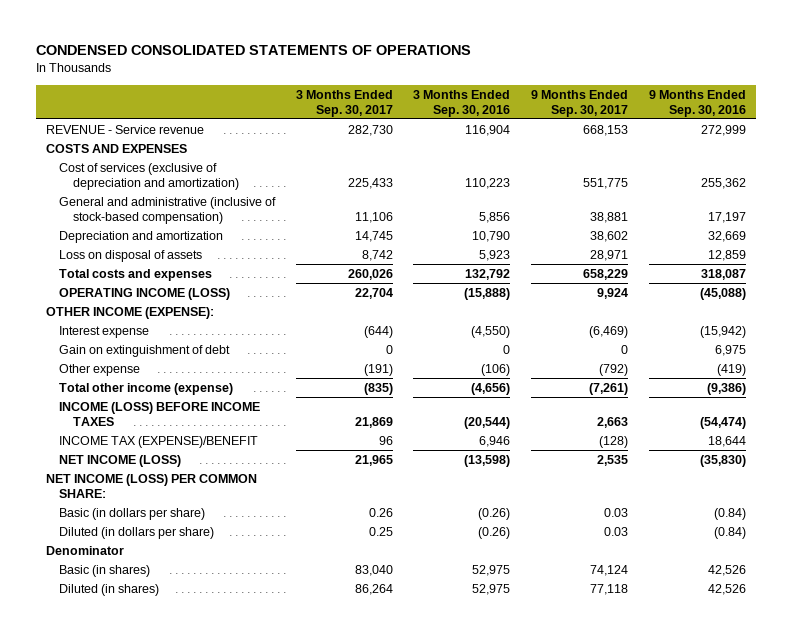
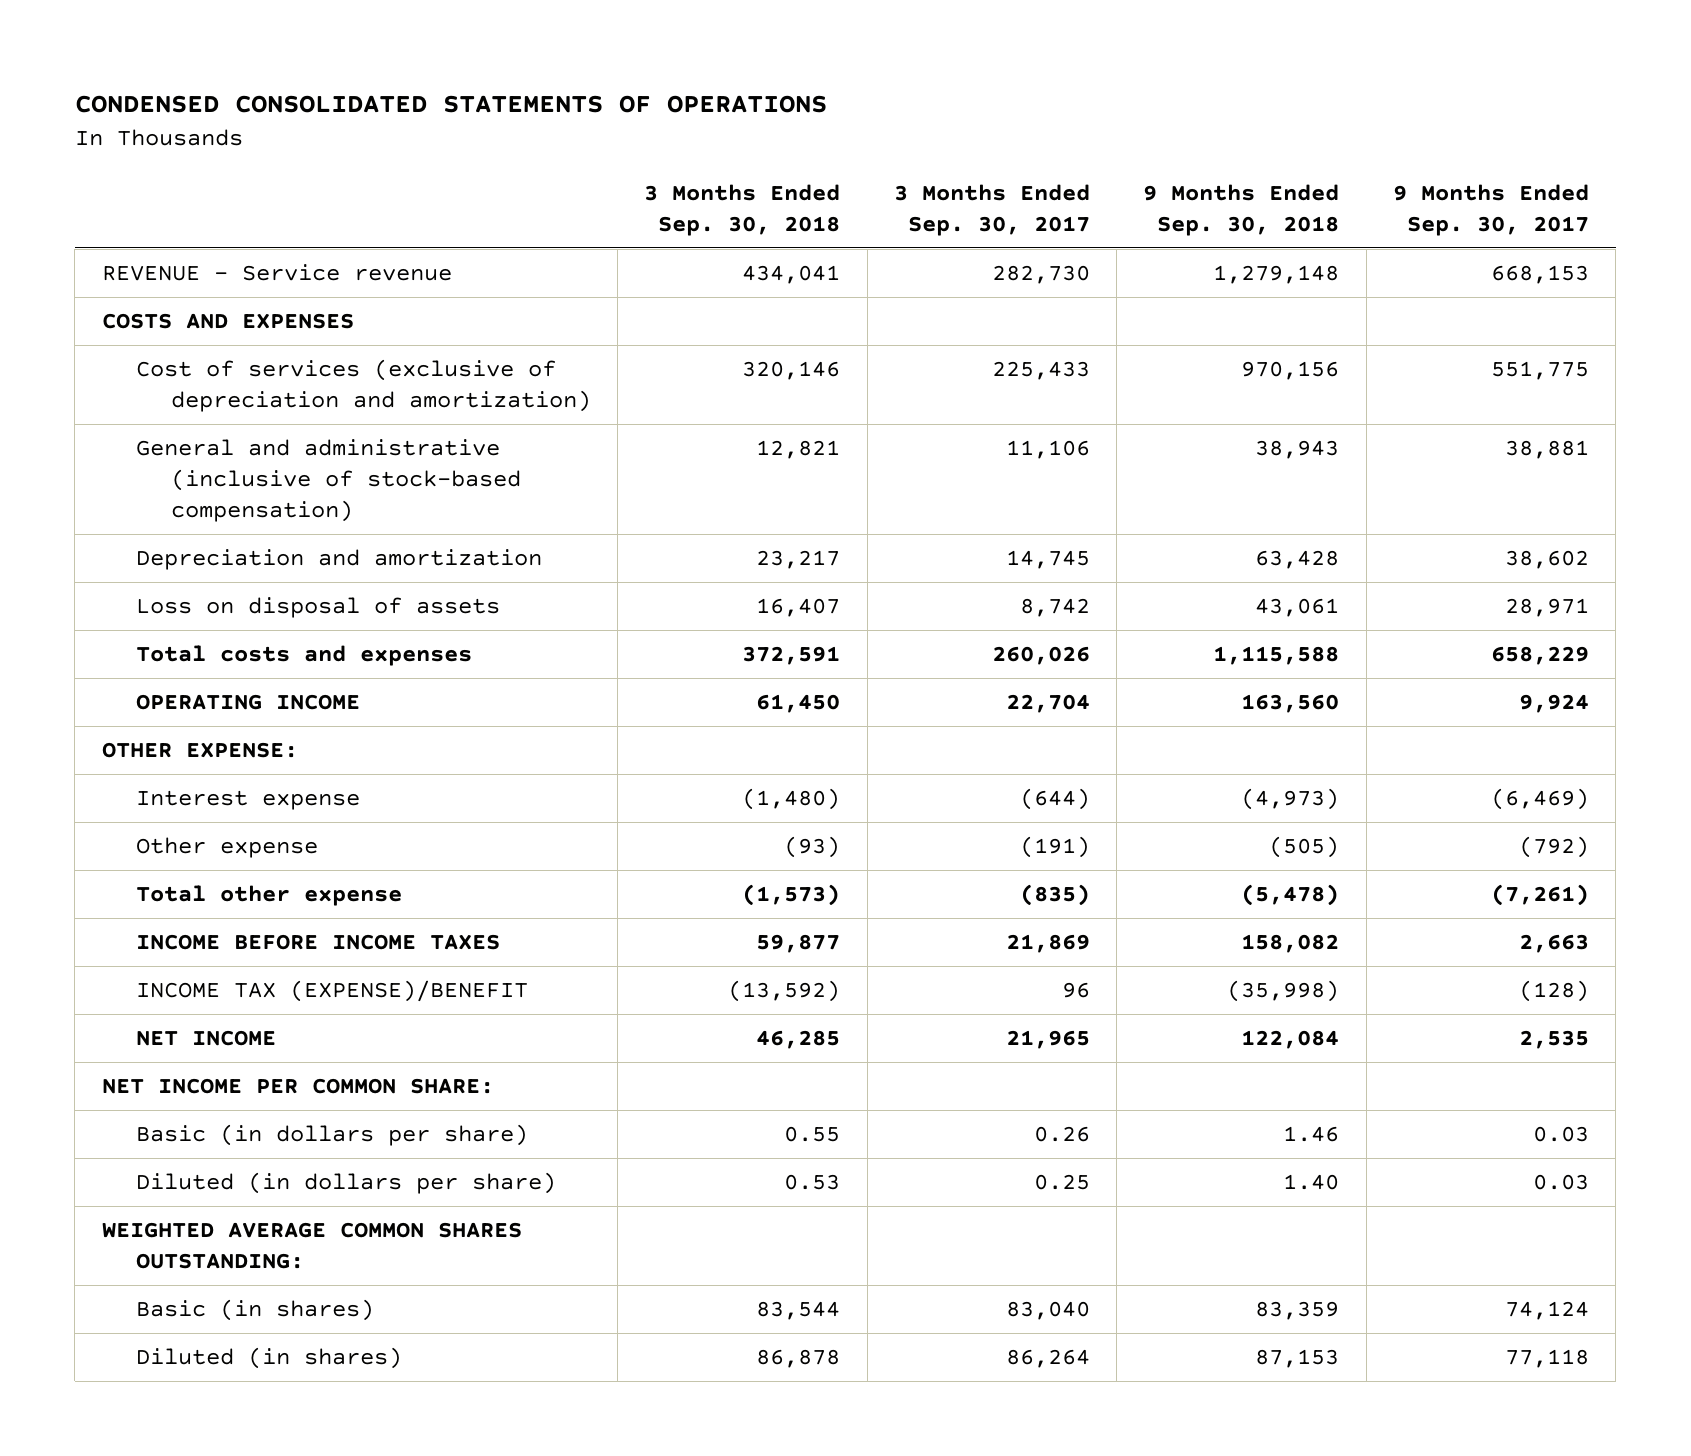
[413,89,511,117] 3 Months Ended Sep. 30, 2016 -> none
[648,89,746,117] 9 Months Ended Sep. 30, 2016 -> none
none -> [644,184,841,236] 3 Months Ended Sep. 30, 2018
none -> [1143,184,1340,236] 9 Months Ended Sep. 30, 2018
[59,287,231,300] OPERATING INCOME (LOSS) -> [136,694,361,711] OPERATING INCOME
[45,306,214,319] OTHER INCOME (EXPENSE): -> [101,742,298,759] OTHER EXPENSE:
[59,344,231,357] Gain on extinguishment of debt -> none
[59,382,234,395] Total other income (expense) -> [136,885,403,907] Total other expense
[59,401,261,426] INCOME (LOSS) BEFORE INCOME TAXES -> [136,934,501,951] INCOME BEFORE INCOME TAXES
[59,454,182,467] NET INCOME (LOSS) -> [136,1030,277,1047] NET INCOME
[45,473,257,498] NET INCOME (LOSS) PER COMMON SHARE: -> [101,1078,494,1095] NET INCOME PER COMMON SHARE:
[45,545,124,555] Denominator -> [101,1222,522,1270] WEIGHTED AVERAGE COMMON SHARES OUTSTANDING:

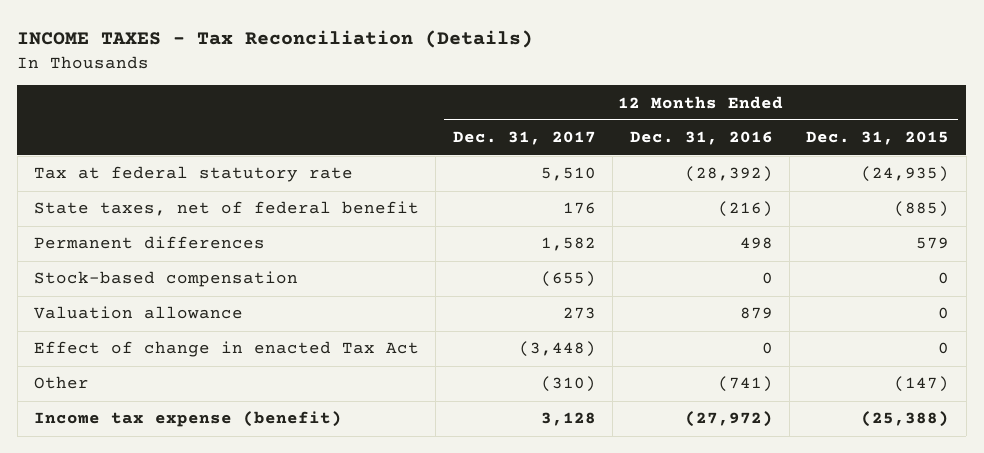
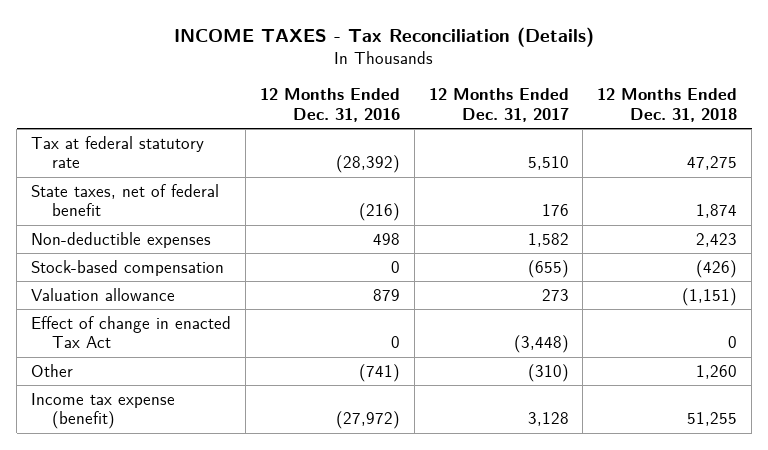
[806,131,950,146] Dec. 31, 2015 -> none
none -> [597,88,738,122] 12 Months Ended Dec. 31, 2018
[34,236,266,250] Permanent differences -> [31,231,212,248] Non-deductible expenses

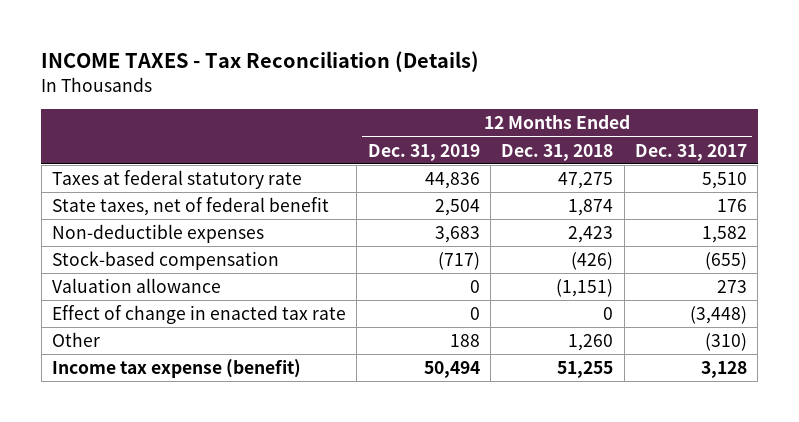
[259,88,400,122] 12 Months Ended Dec. 31, 2016 -> none
none -> [367,143,480,161] Dec. 31, 2019
[31,135,205,169] Tax at federal statutory rate -> [52,170,303,190] Taxes at federal statutory rate
[31,315,232,349] Effect of change in enacted Tax Act -> [52,305,347,325] Effect of change in enacted tax rate

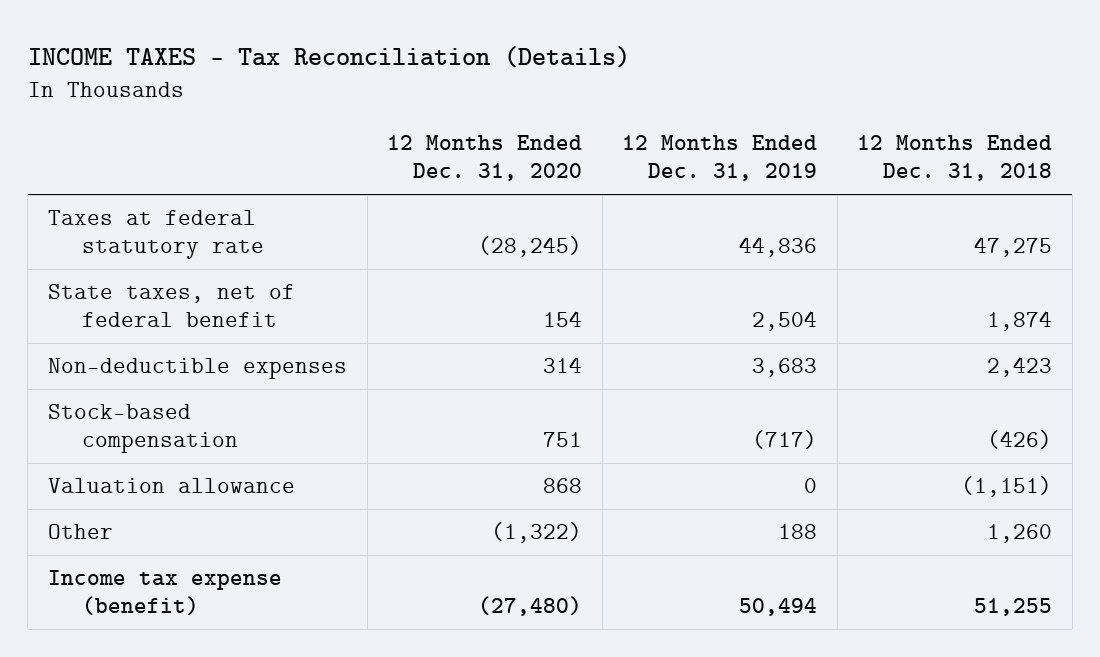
[634,143,747,161] Dec. 31, 2017 -> none
none -> [387,135,583,182] 12 Months Ended Dec. 31, 2020
[52,305,347,325] Effect of change in enacted tax rate -> none

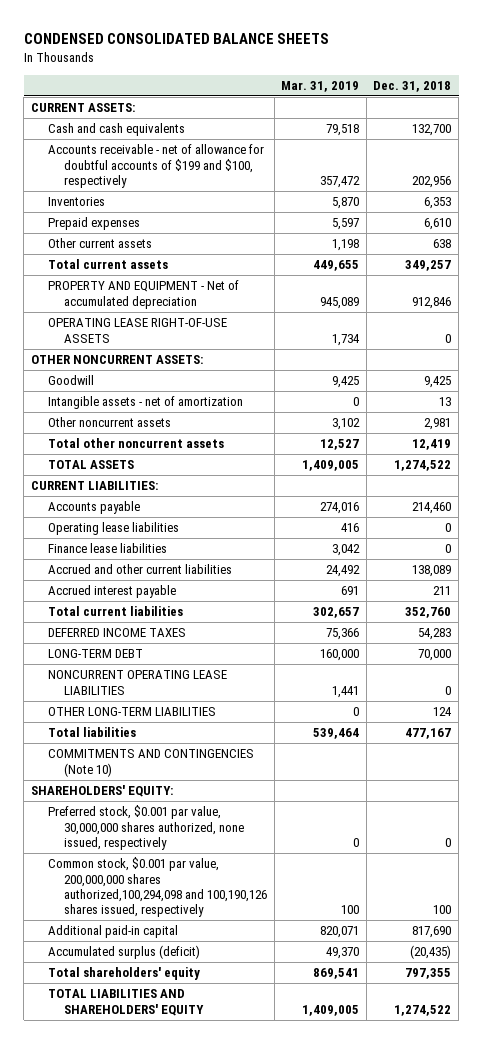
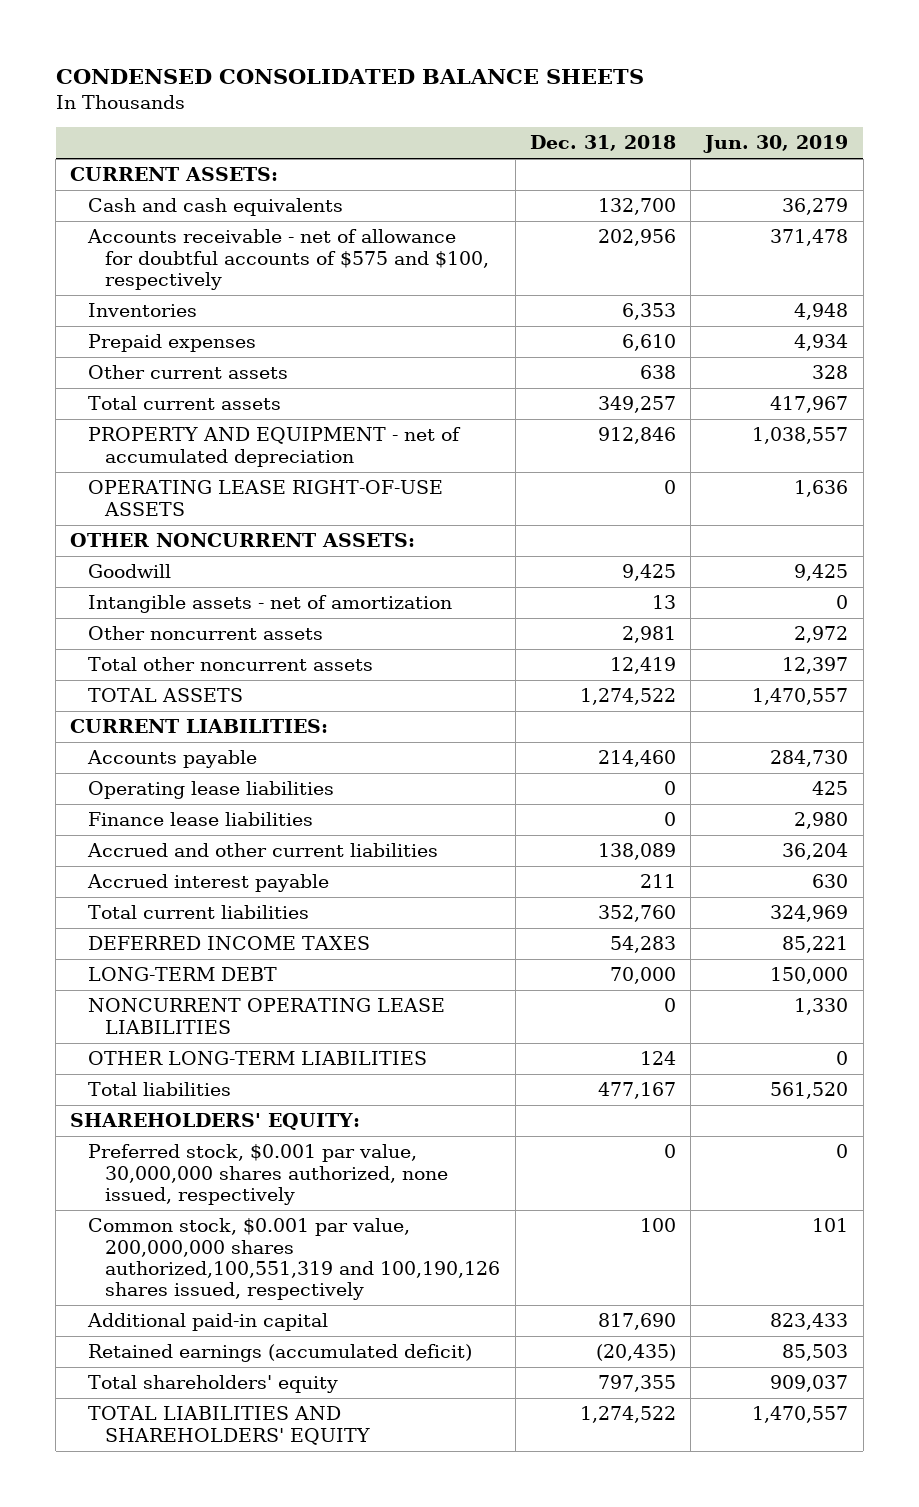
[281,80,360,92] Mar. 31, 2019 -> none
none -> [703,135,849,154] Jun. 30, 2019
[47,144,264,189] Accounts receivable - net of allowance for doubtful accounts of $199 and $100, respectively -> [86,229,490,291] Accounts receivable - net of allowance for doubtful accounts of $575 and $100, respectively
[47,280,239,309] PROPERTY AND EQUIPMENT - Net of accumulated depreciation -> [87,427,461,467] PROPERTY AND EQUIPMENT - net of accumulated depreciation
[47,749,254,777] COMMITMENTS AND CONTINGENCIES (Note 10) -> none
[47,857,268,918] Common stock, $0.001 par value, 200,000,000 shares authorized,100,294,098 and 100,190,126 shares issued, respectively -> [87,1218,501,1301] Common stock, $0.001 par value, 200,000,000 shares authorized,100,551,319 and 100,190,126 shares issued, respectively
[47,945,200,960] Accumulated surplus (deficit) -> [87,1344,472,1363] Retained earnings (accumulated deficit)

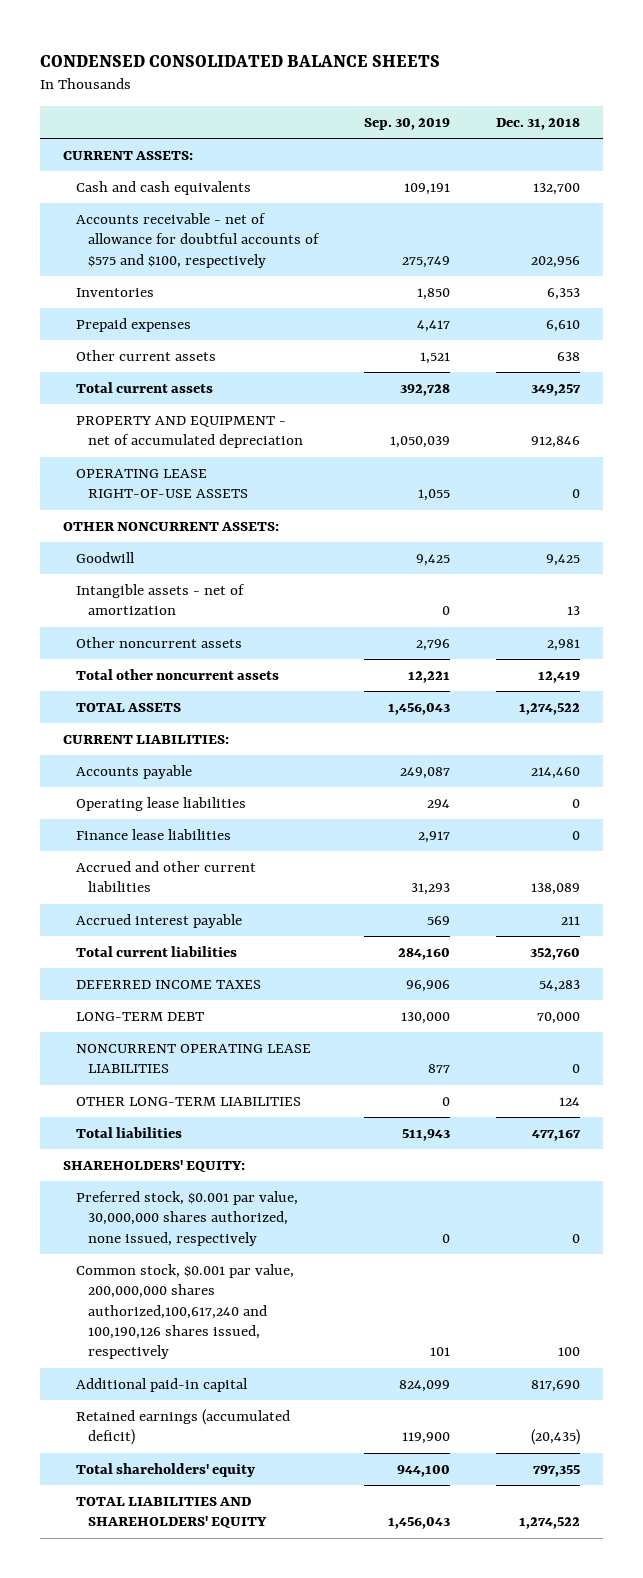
[703,135,849,154] Jun. 30, 2019 -> none
none -> [364,118,451,131] Sep. 30, 2019
[87,1218,501,1301] Common stock, $0.001 par value, 200,000,000 shares authorized,100,551,319 and 100,190,126 shares issued, respectively -> [75,1263,294,1360] Common stock, $0.001 par value, 200,000,000 shares authorized,100,617,240 and 100,190,126 shares issued, respectively

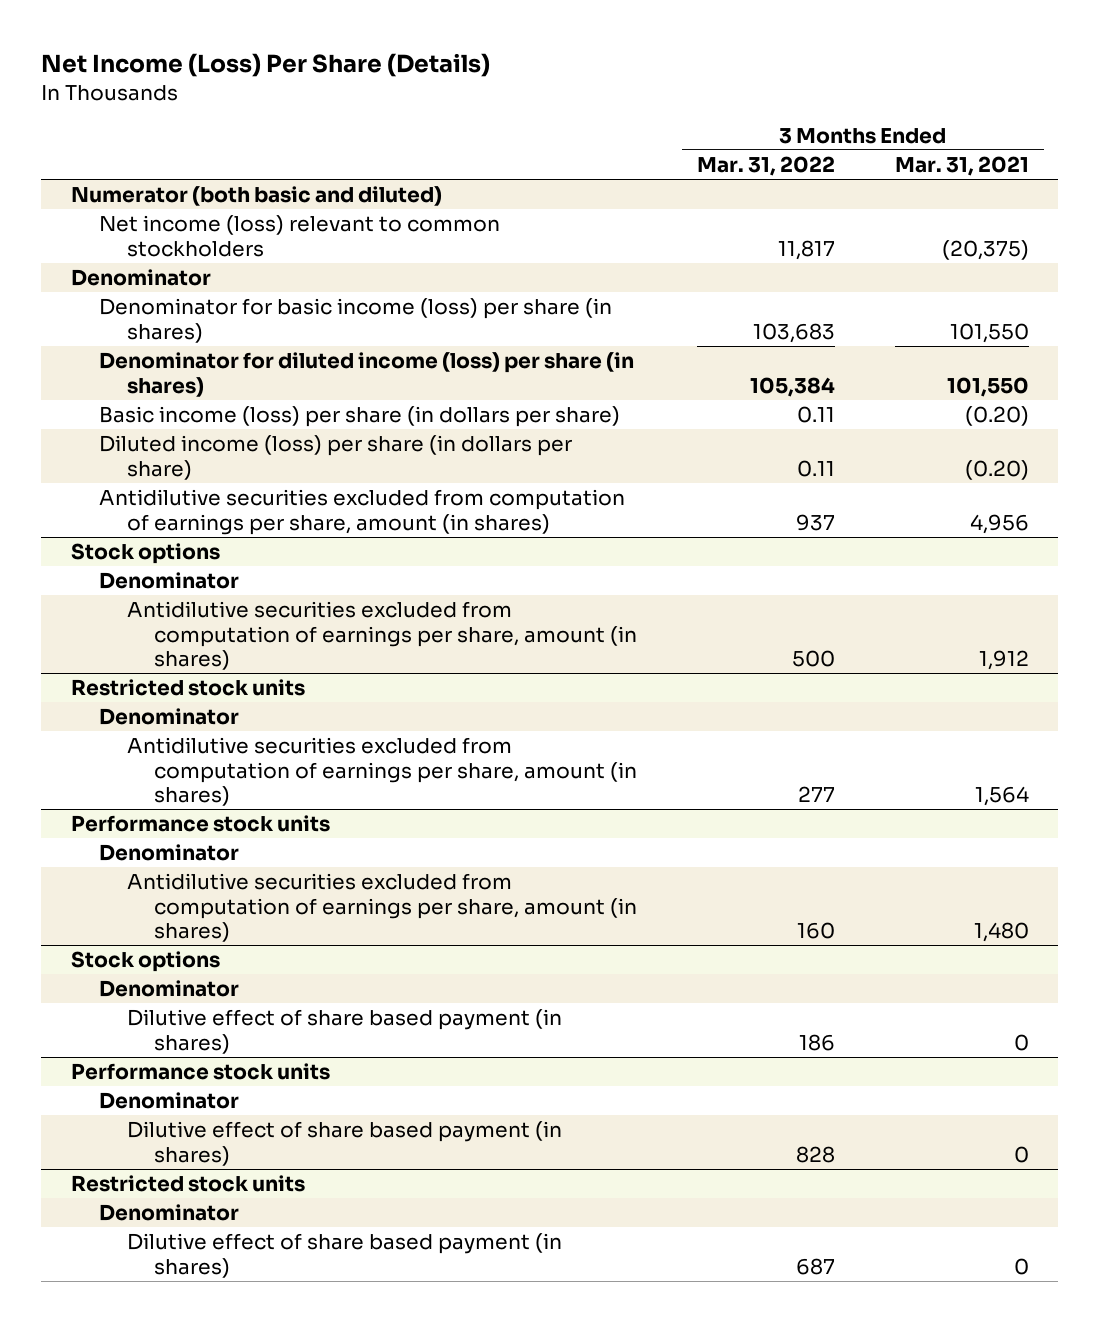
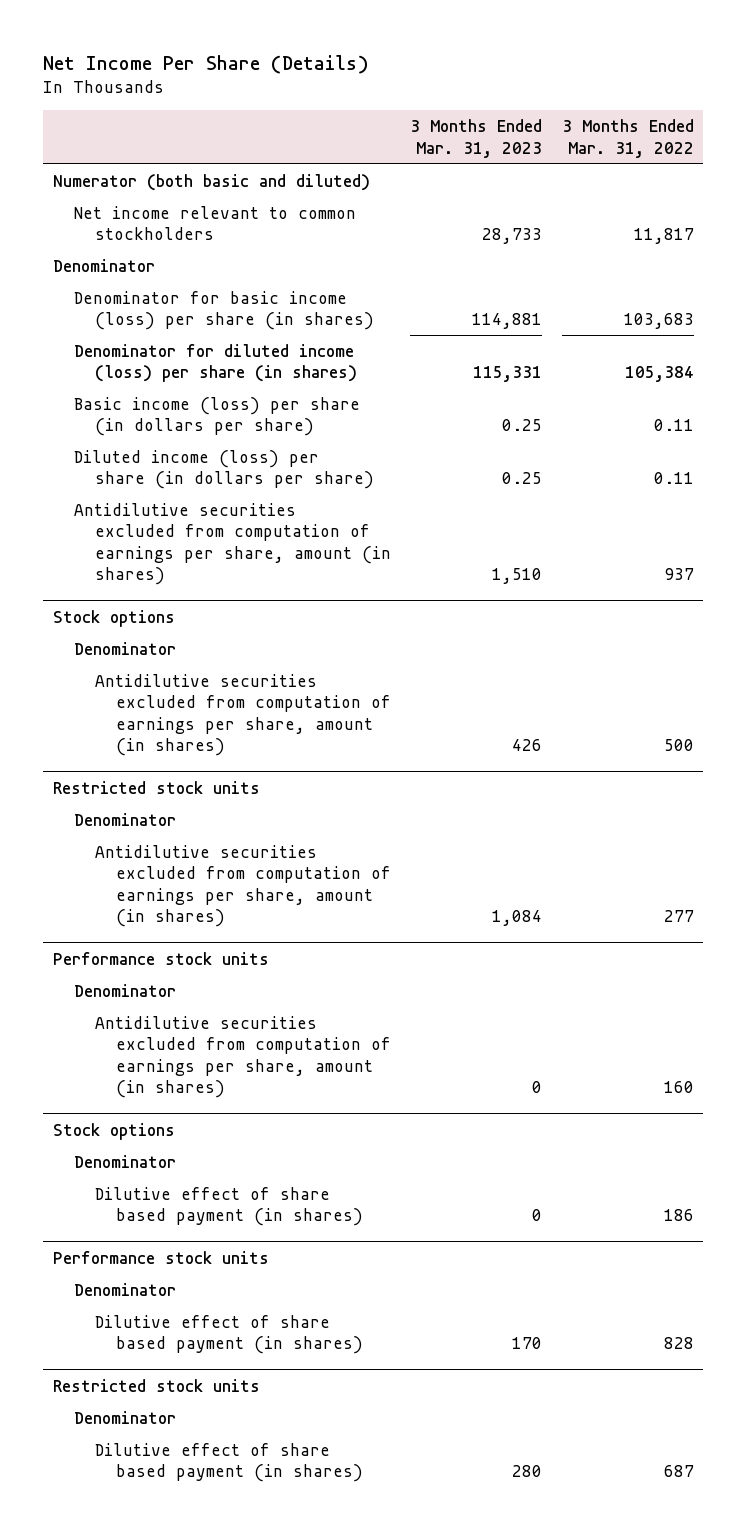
[40,53,490,78] Net Income (Loss) Per Share (Details) -> [43,54,370,74] Net Income Per Share (Details)
[894,156,1029,177] Mar. 31, 2021 -> none
none -> [410,119,543,158] 3 Months Ended Mar. 31, 2023
[98,215,500,257] Net income (loss) relevant to common stockholders -> [73,205,356,241] Net income relevant to common stockholders

